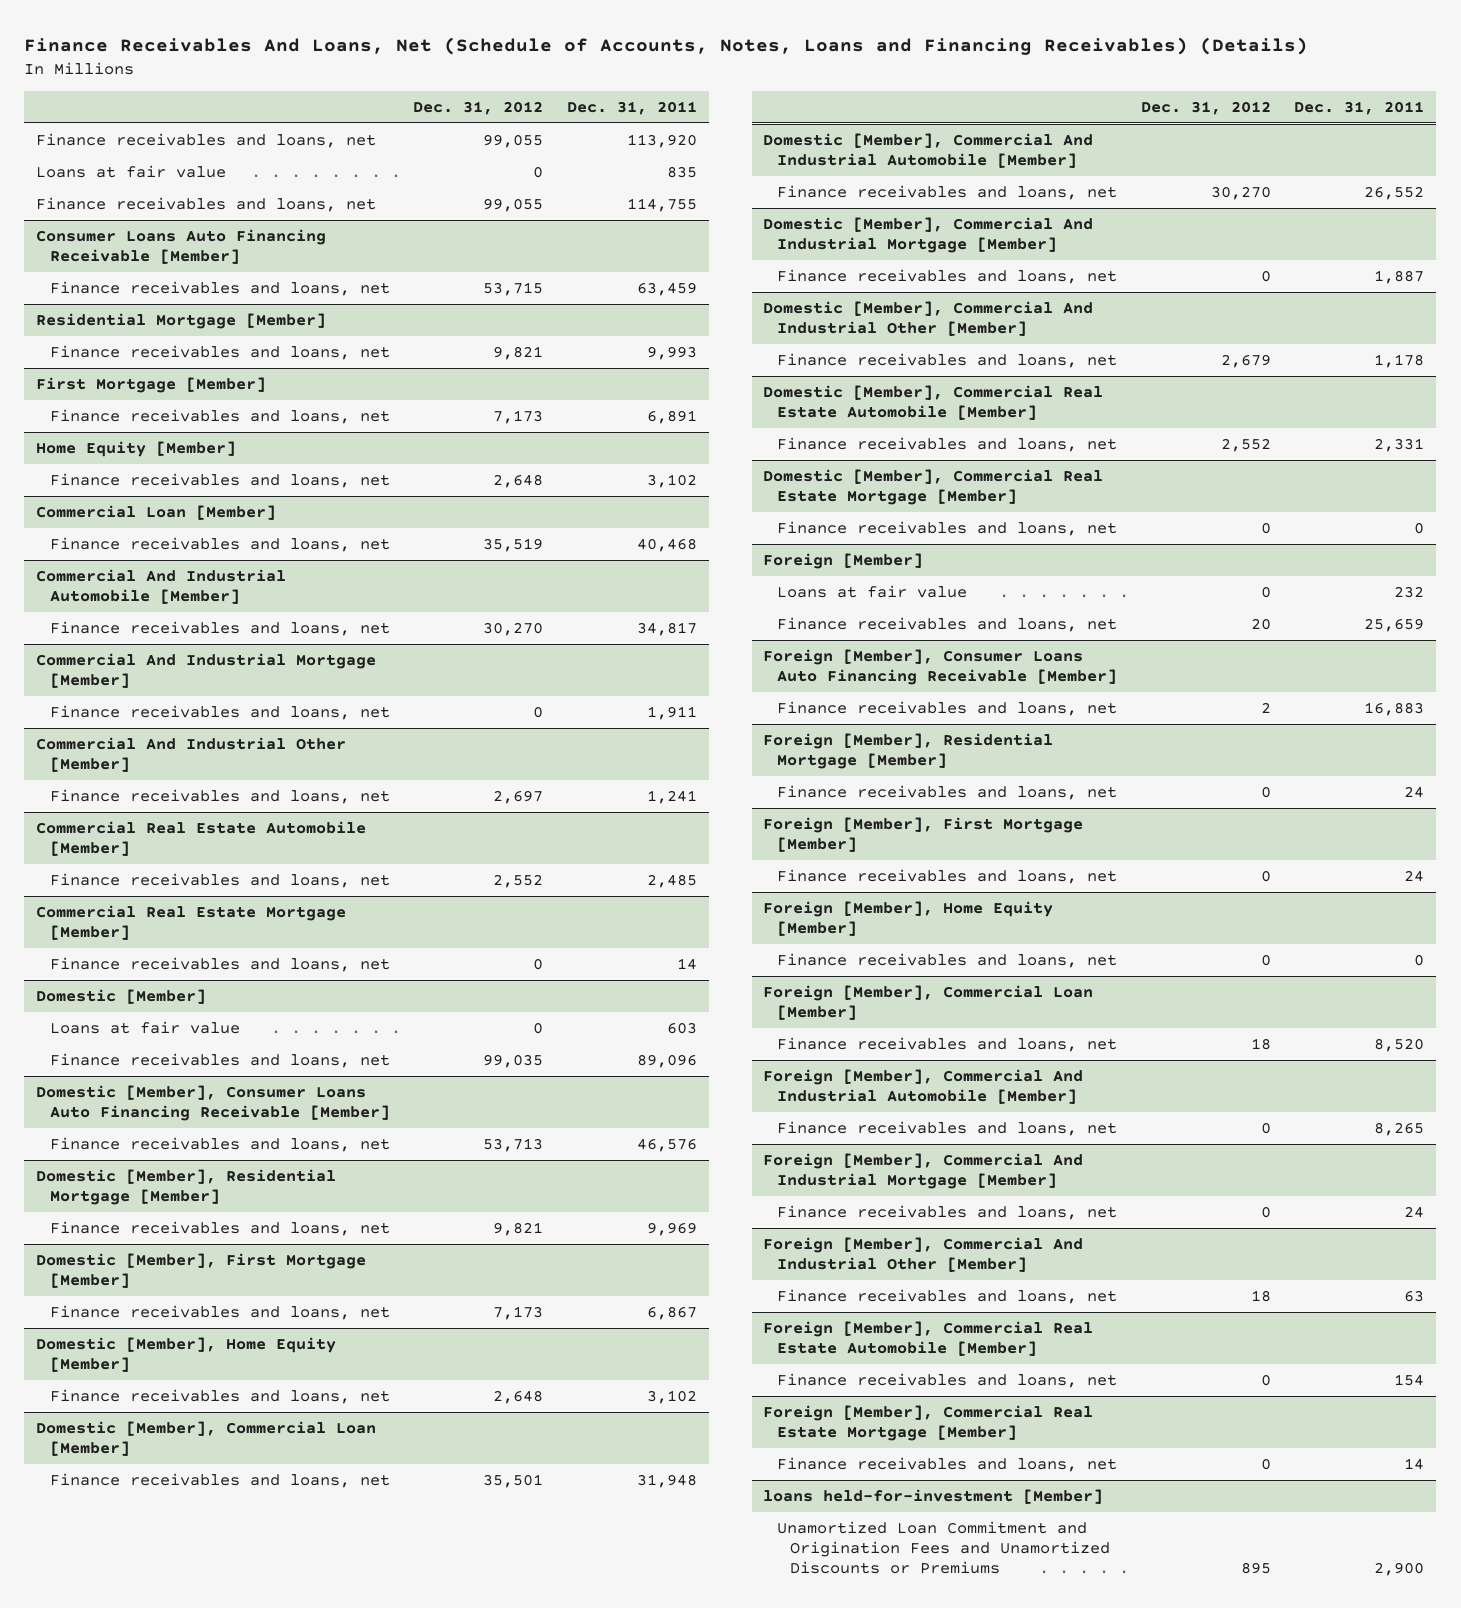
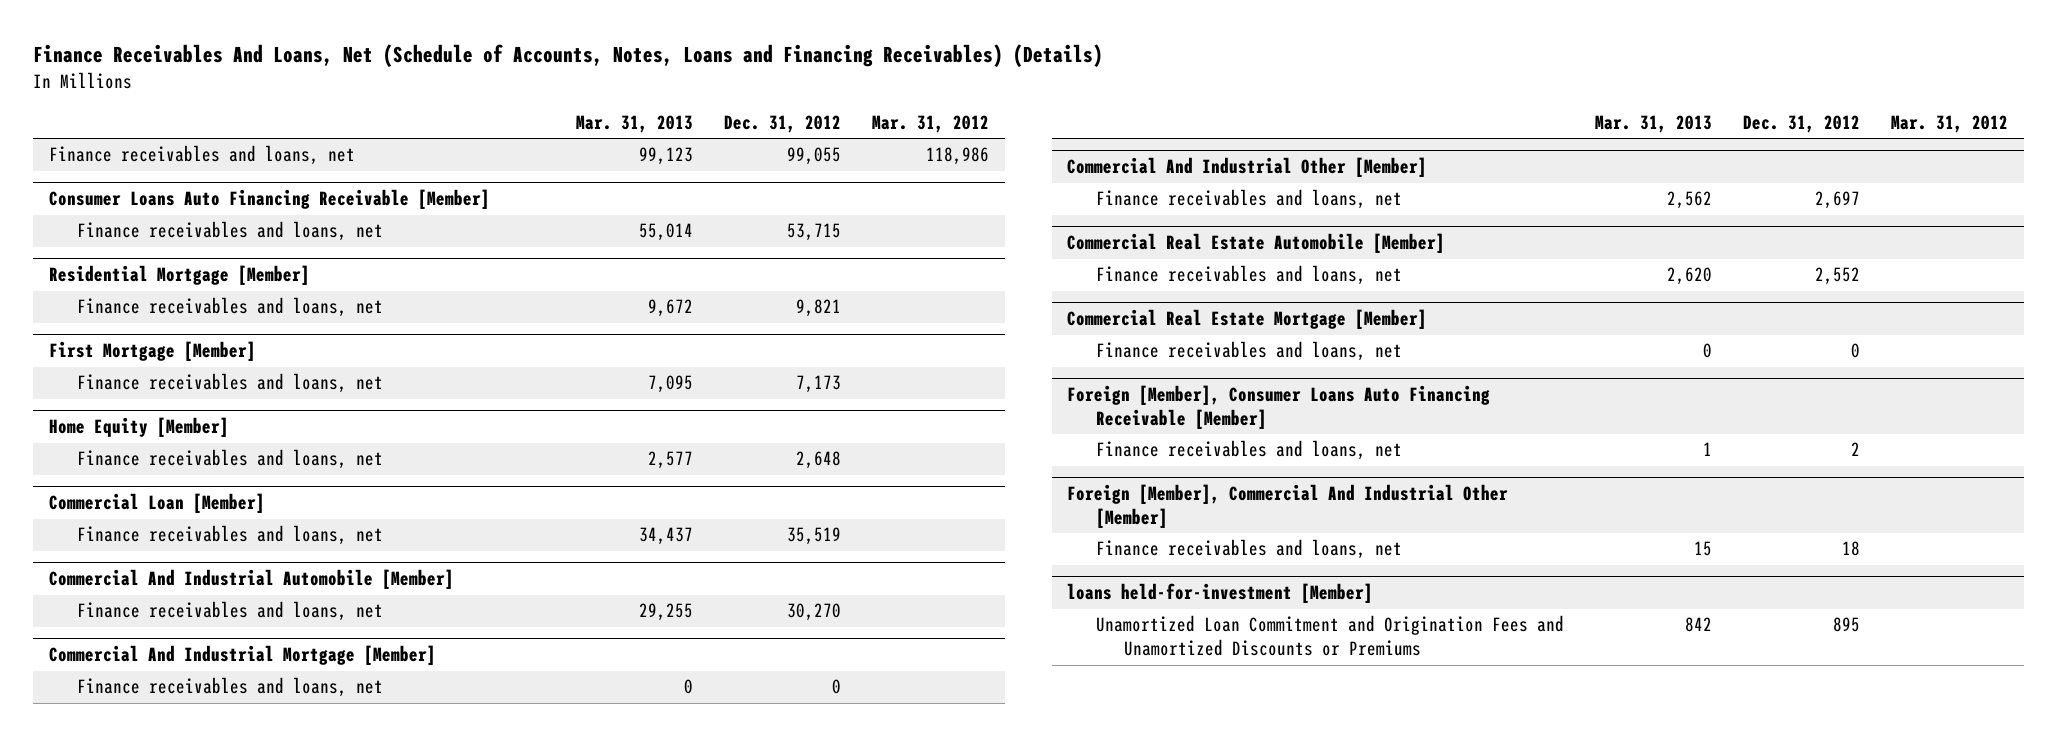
[567,100,698,115] Dec. 31, 2011 -> none
none -> [576,114,694,133] Mar. 31, 2013
none -> [872,114,990,133] Mar. 31, 2012
[36,164,227,178] Loans at fair value -> none
[36,196,377,212] Finance receivables and loans, net -> none
[36,988,207,1004] Domestic [Member] -> none
[49,1020,240,1034] Loans at fair value -> none
[49,1052,390,1068] Finance receivables and loans, net -> none
[36,1084,390,1121] Domestic [Member], Consumer Loans Auto Financing Receivable [Member] -> none
[49,1136,390,1152] Finance receivables and loans, net -> none
[36,1168,337,1205] Domestic [Member], Residential Mortgage [Member] -> none
[49,1220,390,1236] Finance receivables and loans, net -> none
[36,1252,367,1288] Domestic [Member], First Mortgage [Member] -> none
[49,1304,390,1320] Finance receivables and loans, net -> none
[36,1336,337,1372] Domestic [Member], Home Equity [Member] -> none
[49,1388,390,1404] Finance receivables and loans, net -> none
[36,1420,377,1456] Domestic [Member], Commercial Loan [Member] -> none
[49,1472,390,1488] Finance receivables and loans, net -> none
[763,132,1094,168] Domestic [Member], Commercial And Industrial Automobile [Member] -> none
[776,184,1117,200] Finance receivables and loans, net -> none
[763,216,1094,253] Domestic [Member], Commercial And Industrial Mortgage [Member] -> none
[776,268,1117,284] Finance receivables and loans, net -> none
[763,300,1094,336] Domestic [Member], Commercial And Industrial Other [Member] -> none
[776,352,1117,368] Finance receivables and loans, net -> none
[763,384,1104,420] Domestic [Member], Commercial Real Estate Automobile [Member] -> none
[776,436,1117,452] Finance receivables and loans, net -> none
[763,468,1104,505] Domestic [Member], Commercial Real Estate Mortgage [Member] -> none
[776,520,1117,536] Finance receivables and loans, net -> none
[763,552,924,569] Foreign [Member] -> none
[776,584,967,598] Loans at fair value -> none
[776,616,1117,632] Finance receivables and loans, net -> none
[763,732,1054,769] Foreign [Member], Residential Mortgage [Member] -> none
[776,784,1117,800] Finance receivables and loans, net -> none
[763,816,1084,852] Foreign [Member], First Mortgage [Member] -> none
[776,868,1117,884] Finance receivables and loans, net -> none
[763,900,1054,936] Foreign [Member], Home Equity [Member] -> none
[776,952,1117,968] Finance receivables and loans, net -> none
[763,984,1094,1020] Foreign [Member], Commercial Loan [Member] -> none
[776,1036,1117,1052] Finance receivables and loans, net -> none
[763,1068,1084,1104] Foreign [Member], Commercial And Industrial Automobile [Member] -> none
[776,1120,1117,1136] Finance receivables and loans, net -> none
[763,1152,1084,1189] Foreign [Member], Commercial And Industrial Mortgage [Member] -> none
[776,1204,1117,1220] Finance receivables and loans, net -> none
[763,1320,1094,1356] Foreign [Member], Commercial Real Estate Automobile [Member] -> none
[776,1372,1117,1388] Finance receivables and loans, net -> none
[763,1404,1094,1441] Foreign [Member], Commercial Real Estate Mortgage [Member] -> none
[776,1456,1117,1472] Finance receivables and loans, net -> none

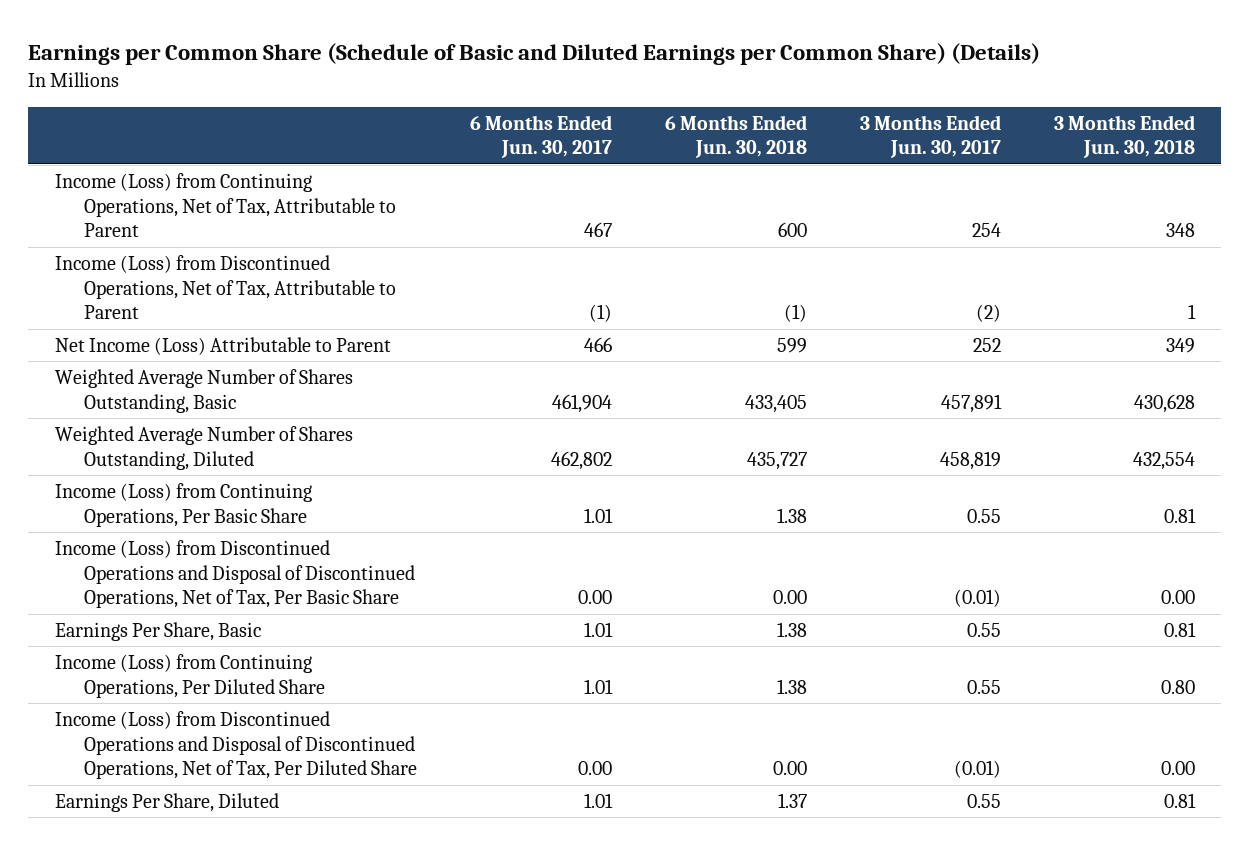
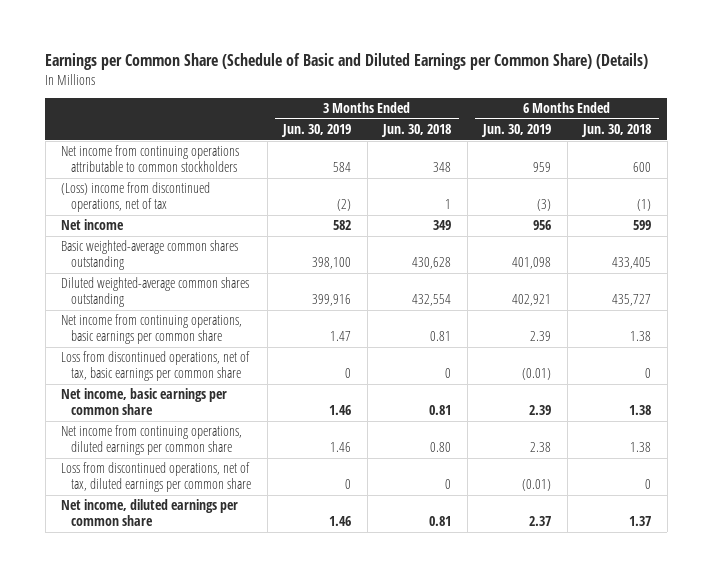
[469,114,612,159] 6 Months Ended Jun. 30, 2017 -> none
[859,114,1001,159] 3 Months Ended Jun. 30, 2017 -> none
none -> [281,124,352,138] Jun. 30, 2019
none -> [481,124,552,138] Jun. 30, 2019
[54,172,396,238] Income (Loss) from Continuing Operations, Net of Tax, Attributable to Parent -> [61,145,240,173] Net income from continuing operations attributable to common stockholders
[54,254,396,320] Income (Loss) from Discontinued Operations, Net of Tax, Attributable to Parent -> [61,182,211,213] (Loss) income from discontinued operations, net of tax
[54,336,391,355] Net Income (Loss) Attributable to Parent -> [61,219,125,231] Net income
[54,368,353,413] Weighted Average Number of Shares Outstanding, Basic -> [61,240,239,271] Basic weighted-average common shares outstanding
[54,425,353,470] Weighted Average Number of Shares Outstanding, Diluted -> [61,277,250,308] Diluted weighted-average common shares outstanding
[54,482,312,527] Income (Loss) from Continuing Operations, Per Basic Share -> [61,314,243,345] Net income from continuing operations, basic earnings per common share
[54,539,415,609] Income (Loss) from Discontinued Operations and Disposal of Discontinued Operations, Net of Tax, Per Basic Share -> [61,351,251,382] Loss from discontinued operations, net of tax, basic earnings per common share
[772,590,807,605] 0.00 -> [645,368,652,379] 0
[1160,590,1195,605] 0.00 -> [445,368,452,379] 0
[54,621,261,641] Earnings Per Share, Basic -> [61,388,228,416] Net income, basic earnings per common share
[54,653,325,698] Income (Loss) from Continuing Operations, Per Diluted Share -> [61,425,243,456] Net income from continuing operations, diluted earnings per common share
[54,710,417,780] Income (Loss) from Discontinued Operations and Disposal of Discontinued Operations, Net of Tax, Per Diluted Share -> [61,462,252,493] Loss from discontinued operations, net of tax, diluted earnings per common share
[772,761,807,776] 0.00 -> [645,479,652,490] 0
[1160,761,1195,776] 0.00 -> [445,479,452,490] 0
[54,792,279,812] Earnings Per Share, Diluted -> [61,499,239,527] Net income, diluted earnings per common share

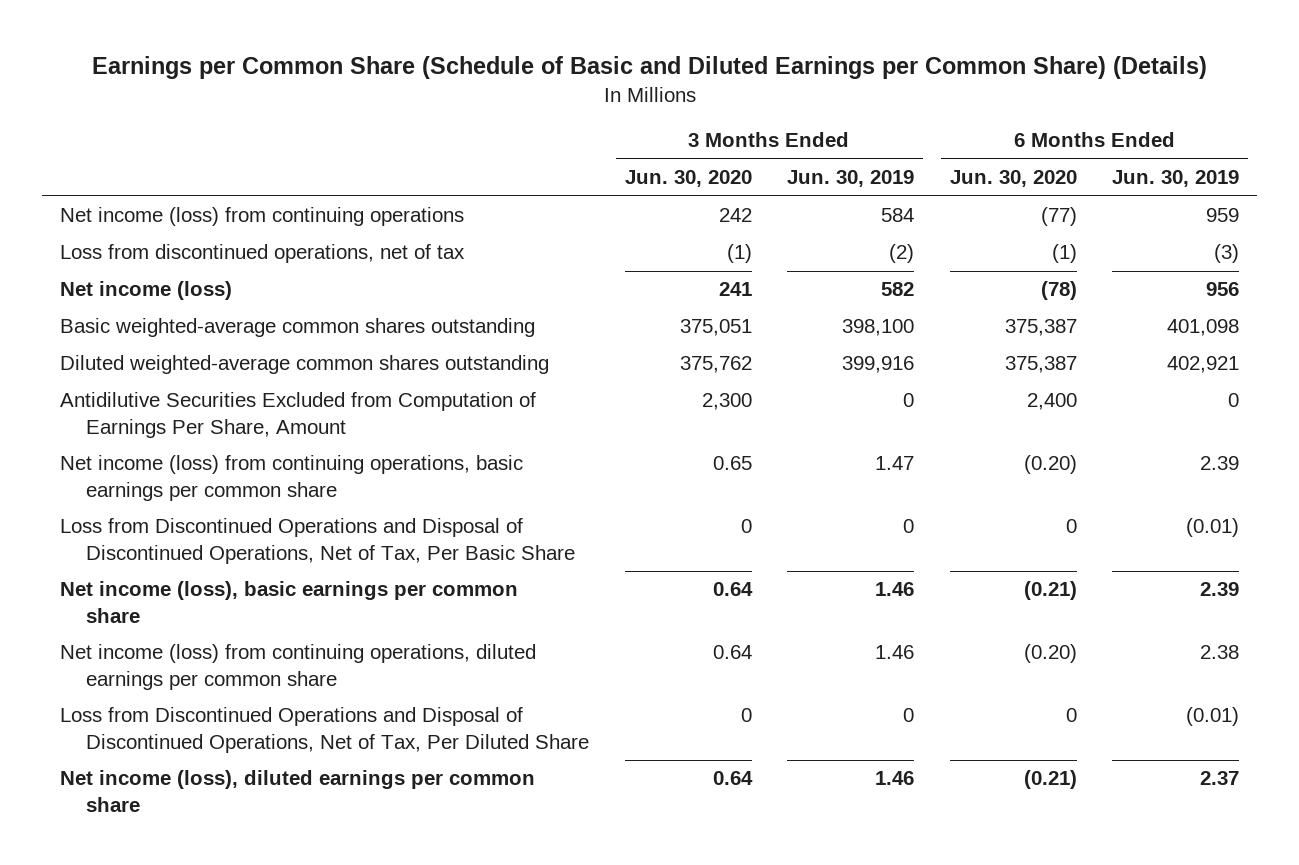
[381,124,452,138] Jun. 30, 2018 -> none
[581,124,652,138] Jun. 30, 2018 -> none
none -> [624,170,752,188] Jun. 30, 2020
none -> [949,170,1077,188] Jun. 30, 2020
[61,145,240,173] Net income from continuing operations attributable to common stockholders -> [59,207,464,227] Net income (loss) from continuing operations
[61,182,211,213] (Loss) income from discontinued operations, net of tax -> [59,244,465,264] Loss from discontinued operations, net of tax
[61,219,125,231] Net income -> [59,281,232,301] Net income (loss)
none -> [59,392,536,438] Antidilutive Securities Excluded from Computation of Earnings Per Share, Amount
[61,314,243,345] Net income from continuing operations, basic earnings per common share -> [59,455,523,501] Net income (loss) from continuing operations, basic earnings per common share
[61,351,251,382] Loss from discontinued operations, net of tax, basic earnings per common share -> [59,518,575,564] Loss from Discontinued Operations and Disposal of Discontinued Operations, Net of Tax, Per Basic Share
[61,388,228,416] Net income, basic earnings per common share -> [59,581,518,623] Net income (loss), basic earnings per common share
[61,425,243,456] Net income from continuing operations, diluted earnings per common share -> [59,644,536,690] Net income (loss) from continuing operations, diluted earnings per common share
[61,462,252,493] Loss from discontinued operations, net of tax, diluted earnings per common share -> [59,707,589,753] Loss from Discontinued Operations and Disposal of Discontinued Operations, Net of Tax, Per Diluted Share
[61,499,239,527] Net income, diluted earnings per common share -> [59,770,535,812] Net income (loss), diluted earnings per common share

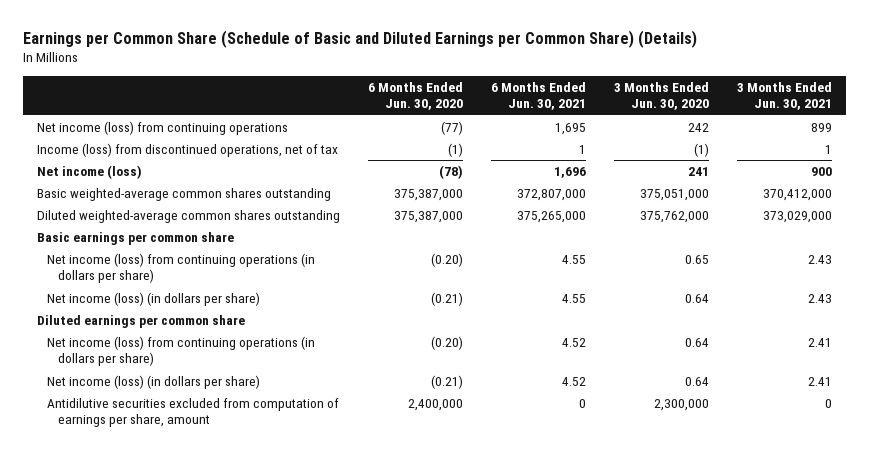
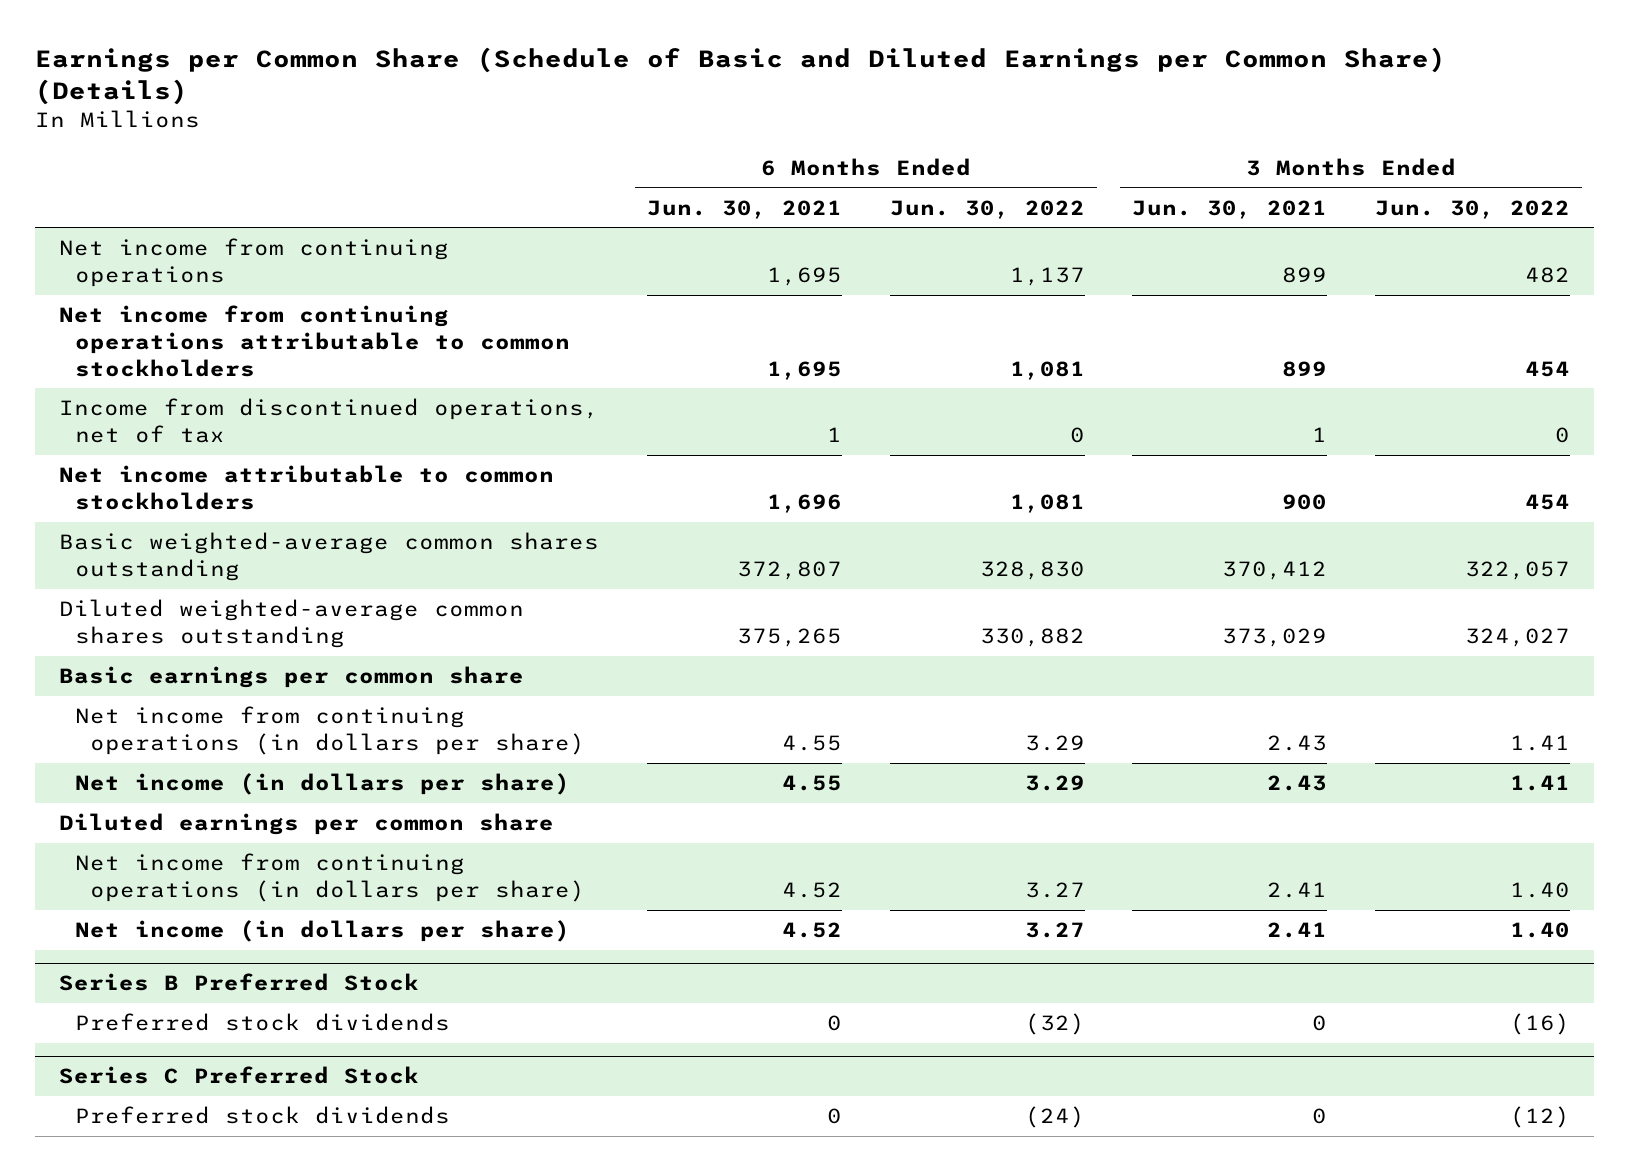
[367,82,463,111] 6 Months Ended Jun. 30, 2020 -> none
[613,82,709,111] 3 Months Ended Jun. 30, 2020 -> none
none -> [889,199,1085,219] Jun. 30, 2022
none -> [1375,199,1571,219] Jun. 30, 2022
[36,121,288,136] Net income (loss) from continuing operations -> [59,238,450,287] Net income from continuing operations
none -> [59,305,570,377] Net income from continuing operations attributable to common stockholders
[36,143,338,158] Income (loss) from discontinued operations, net of tax -> [59,398,600,443] Income from discontinued operations, net of tax
[36,165,142,180] Net income (loss) -> [59,465,555,510] Net income attributable to common stockholders
[516,189,586,202] 372,807,000 -> [736,560,842,580] 372,807
[763,189,833,202] 370,412,000 -> [1222,560,1328,580] 370,412
[516,211,586,224] 375,265,000 -> [736,627,842,647] 375,265
[763,211,833,224] 373,029,000 -> [1222,627,1328,647] 373,029
[47,253,316,284] Net income (loss) from continuing operations (in dollars per share) -> [74,706,586,755] Net income from continuing operations (in dollars per share)
[47,292,261,307] Net income (loss) (in dollars per share) -> [74,773,570,796] Net income (in dollars per share)
[47,398,340,428] Antidilutive securities excluded from computation of earnings per share, amount -> none
[47,336,316,367] Net income (loss) from continuing operations (in dollars per share) -> [74,853,586,902] Net income from continuing operations (in dollars per share)
[47,375,261,390] Net income (loss) (in dollars per share) -> [74,920,570,943] Net income (in dollars per share)
none -> [59,973,420,992] Series B Preferred Stock
none -> [74,1013,450,1032] Preferred stock dividends
none -> [59,1066,420,1085] Series C Preferred Stock
none -> [74,1106,450,1125] Preferred stock dividends

